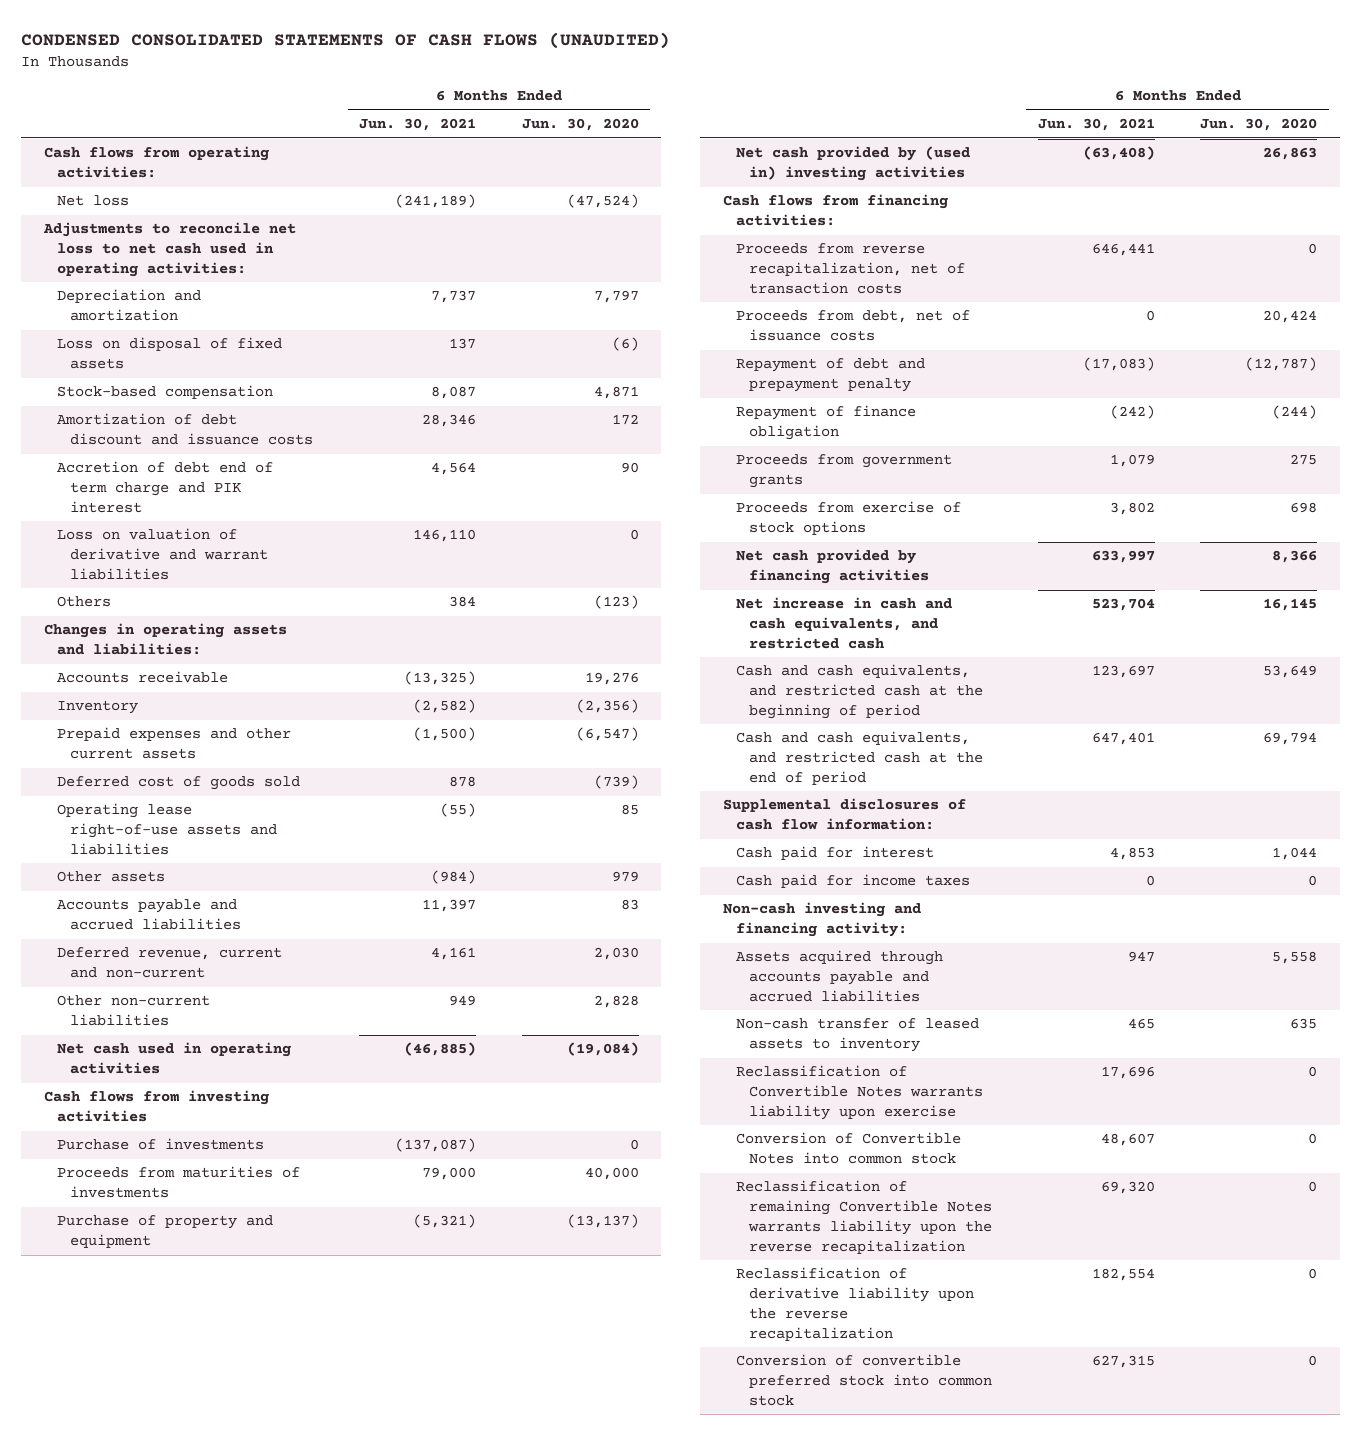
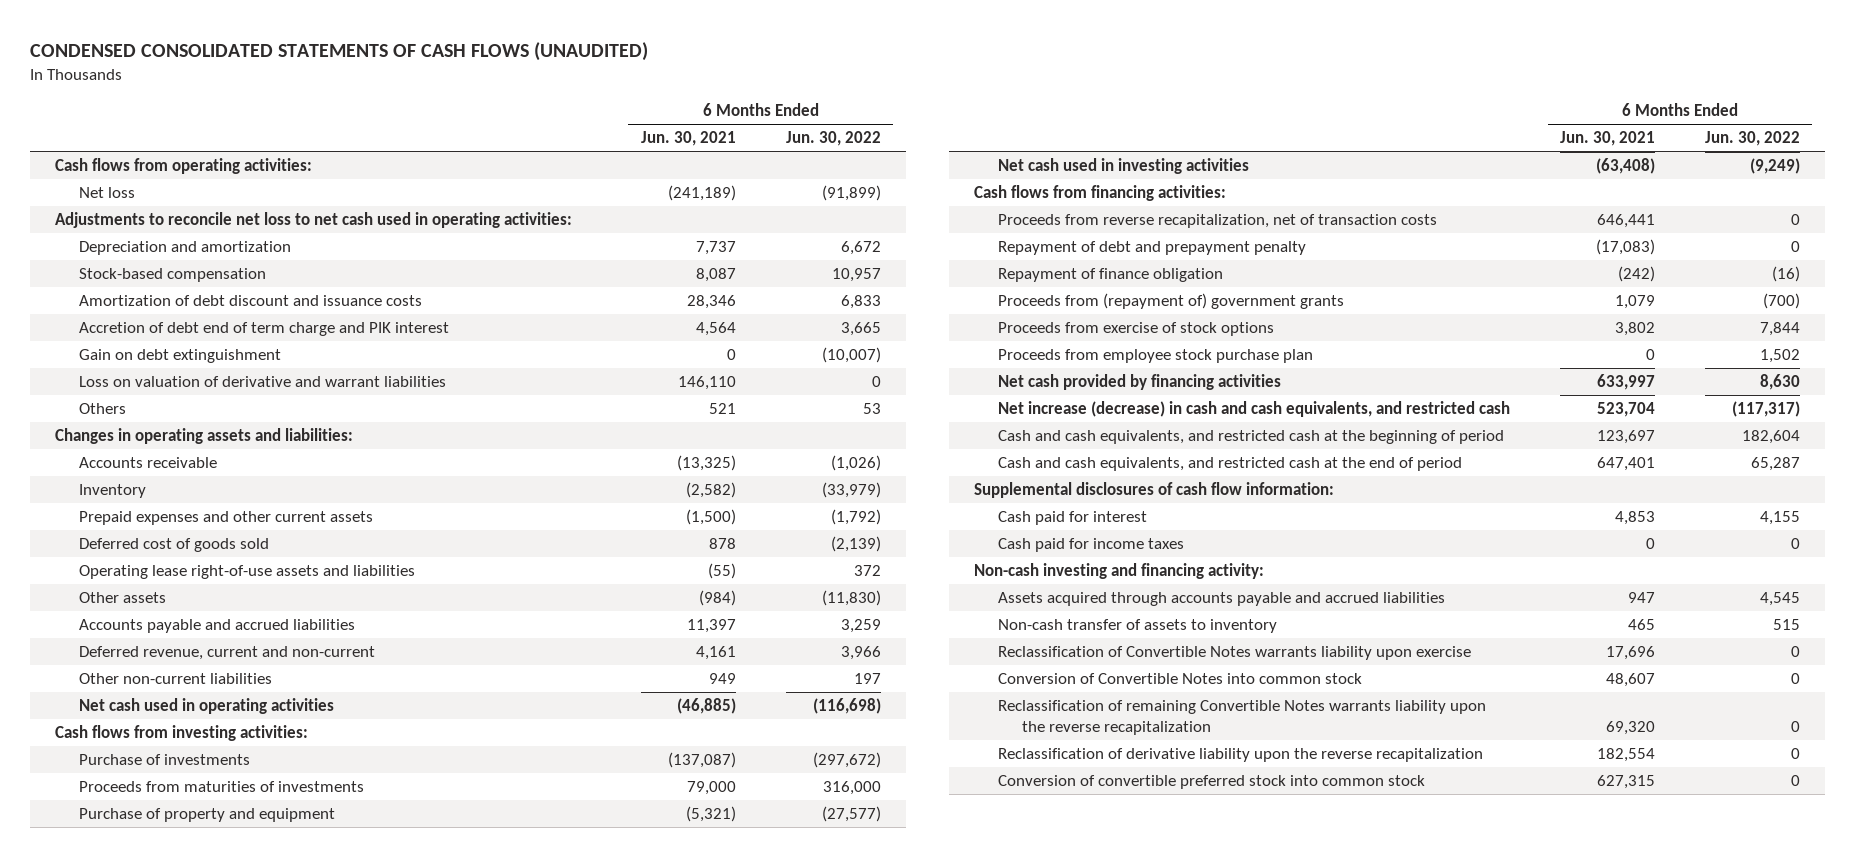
[521,118,639,132] Jun. 30, 2020 -> none
none -> [785,131,881,147] Jun. 30, 2022
[57,337,283,370] Loss on disposal of fixed assets -> none
none -> [78,349,281,364] Gain on debt extinguishment
[448,596,476,608] 384 -> [708,403,736,415] 521
[44,1090,270,1123] Cash flows from investing activities -> [54,725,308,742] Cash flows from investing activities:
[736,146,971,182] Net cash provided by (used in) investing activities -> [998,158,1250,175] Net cash used in investing activities
[736,310,971,342] Proceeds from debt, net of issuance costs -> none
[736,454,953,489] Proceeds from government grants -> [998,293,1345,310] Proceeds from (repayment of) government grants
none -> [998,349,1314,364] Proceeds from employee stock purchase plan
[736,597,953,649] Net increase in cash and cash equivalents, and restricted cash -> [998,401,1511,418] Net increase (decrease) in cash and cash equivalents, and restricted cash
[736,1018,980,1053] Non-cash transfer of leased assets to inventory -> [998,619,1278,634] Non-cash transfer of assets to inventory

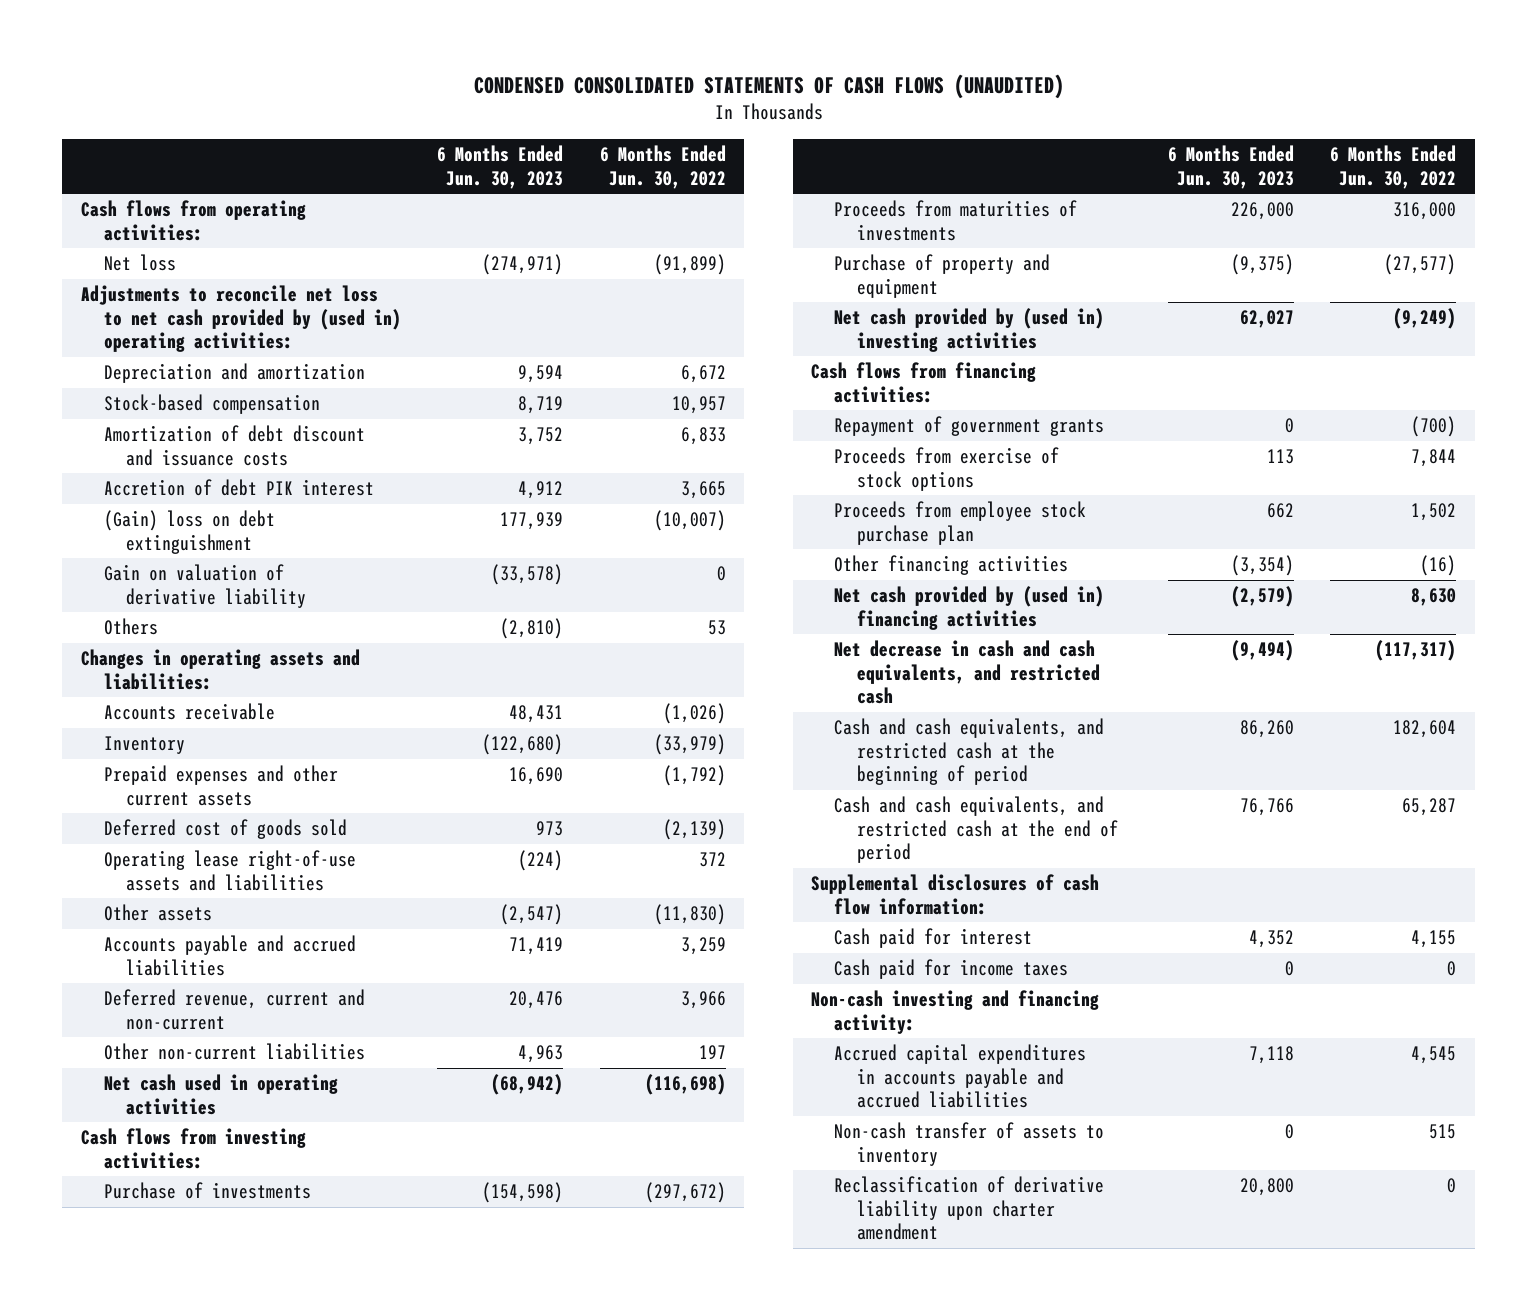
[640,131,736,147] Jun. 30, 2021 -> none
none -> [437,145,564,189] 6 Months Ended Jun. 30, 2023
[54,212,572,229] Adjustments to reconcile net loss to net cash used in operating activities: -> [80,285,401,353] Adjustments to reconcile net loss to net cash provided by (used in) operating activities:
[78,376,446,388] Loss on valuation of derivative and warrant liabilities -> none
[78,322,449,337] Accretion of debt end of term charge and PIK interest -> [103,479,374,497] Accretion of debt PIK interest
[78,349,281,364] Gain on debt extinguishment -> [103,510,275,554] (Gain) loss on debt extinguishment
none -> [103,564,307,608] Gain on valuation of derivative liability
[998,158,1250,175] Net cash used in investing activities -> [834,308,1105,352] Net cash provided by (used in) investing activities
[998,214,1438,229] Proceeds from reverse recapitalization, net of transaction costs -> none
[998,241,1307,256] Repayment of debt and prepayment penalty -> none
[998,268,1224,283] Repayment of finance obligation -> none
[998,293,1345,310] Proceeds from (repayment of) government grants -> [834,416,1105,437] Repayment of government grants
none -> [834,555,1069,576] Other financing activities
[998,374,1282,391] Net cash provided by financing activities -> [834,586,1105,630] Net cash provided by (used in) financing activities
[998,401,1511,418] Net increase (decrease) in cash and cash equivalents, and restricted cash -> [834,640,1101,705] Net decrease in cash and cash equivalents, and restricted cash
[998,592,1446,607] Assets acquired through accounts payable and accrued liabilities -> [834,1044,1087,1109] Accrued capital expenditures in accounts payable and accrued liabilities
[998,646,1472,661] Reclassification of Convertible Notes warrants liability upon exercise -> none
[998,673,1363,685] Conversion of Convertible Notes into common stock -> none
[998,700,1487,735] Reclassification of remaining Convertible Notes warrants liability upon the reverse recapitalization -> none
[998,775,1426,790] Conversion of convertible preferred stock into common stock -> none
[998,748,1484,763] Reclassification of derivative liability upon the reverse recapitalization -> [834,1176,1105,1241] Reclassification of derivative liability upon charter amendment

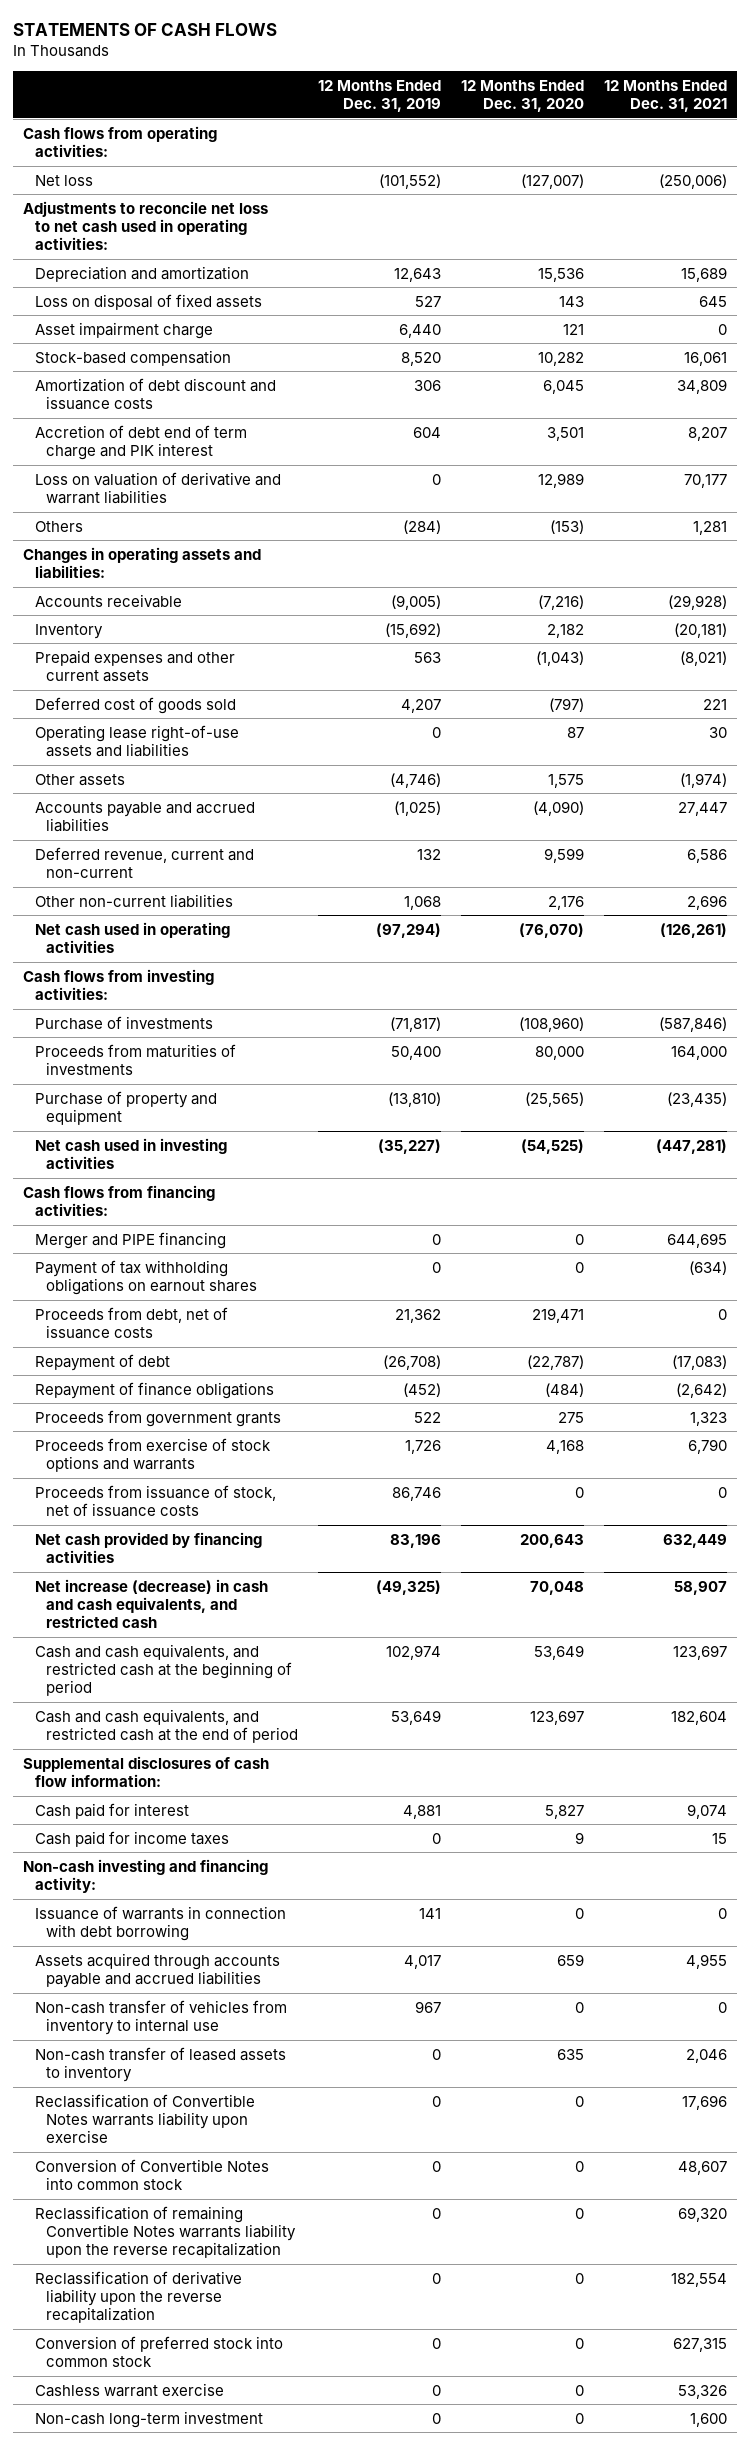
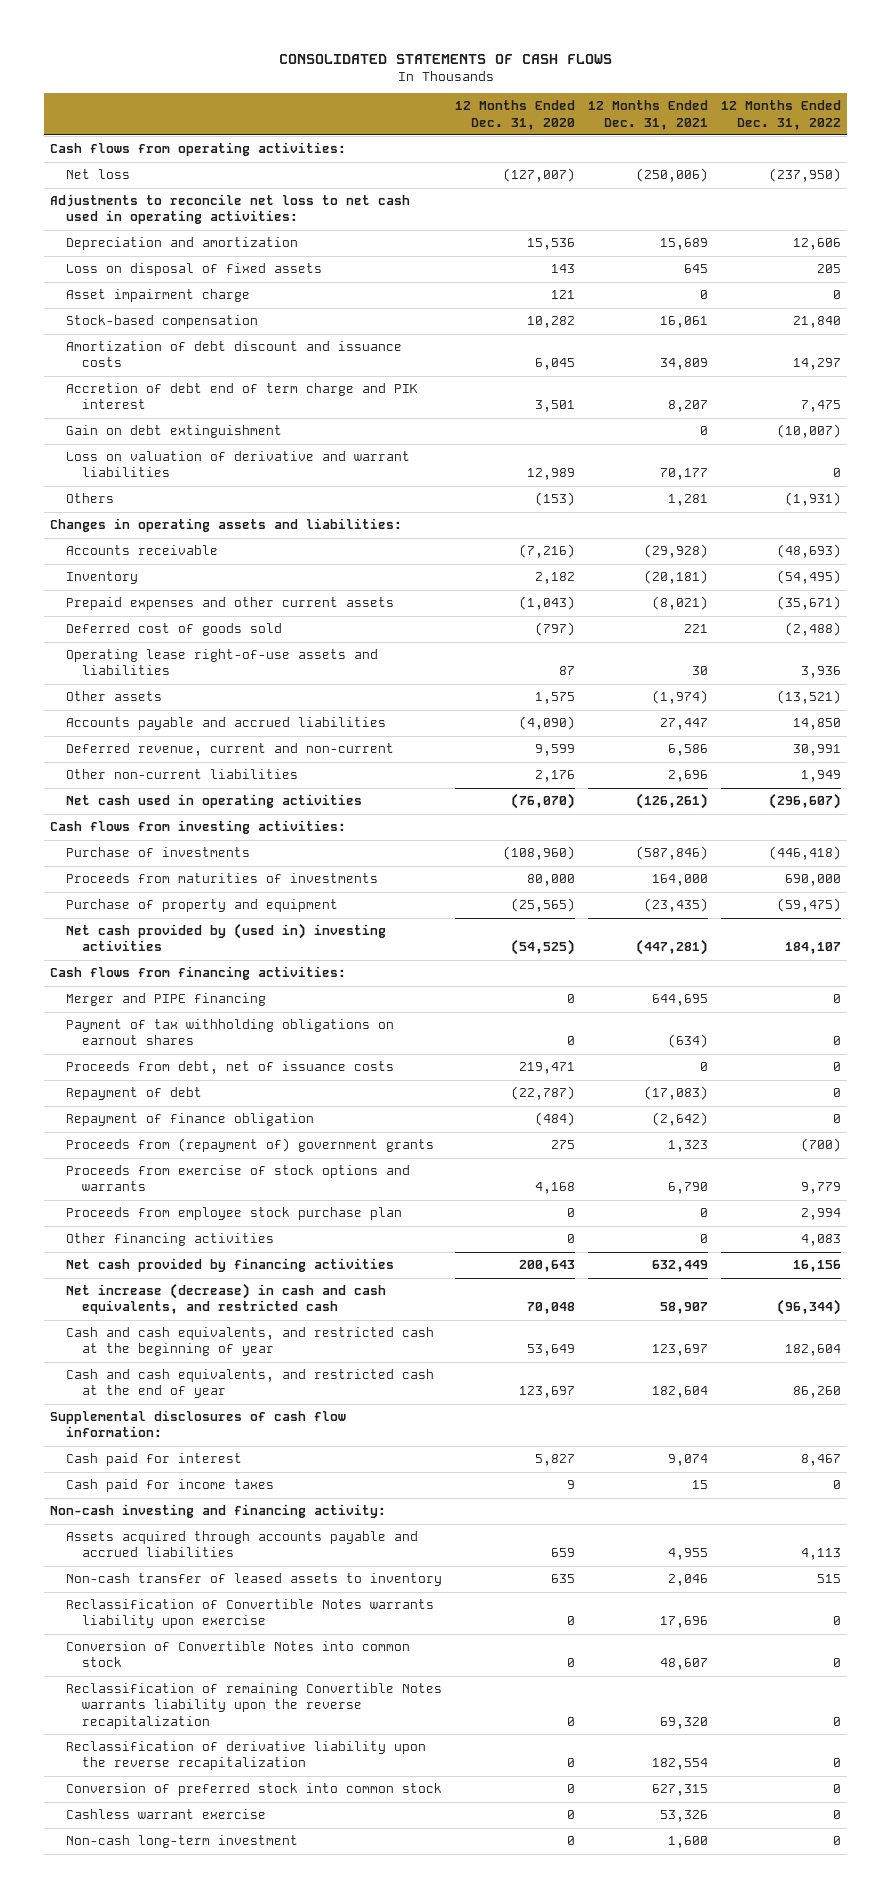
[13,23,278,37] STATEMENTS OF CASH FLOWS -> [278,53,612,64] CONSOLIDATED STATEMENTS OF CASH FLOWS
[318,79,442,113] 12 Months Ended Dec. 31, 2019 -> none
none -> [721,100,842,130] 12 Months Ended Dec. 31, 2022
none -> [66,425,283,439] Gain on debt extinguishment
[34,1137,227,1170] Net cash used in investing activities -> [66,923,387,952] Net cash provided by (used in) investing activities
[34,1381,274,1399] Repayment of finance obligations -> [66,1113,315,1127] Repayment of finance obligation
[34,1409,281,1427] Proceeds from government grants -> [66,1138,435,1153] Proceeds from (repayment of) government grants
[34,1484,276,1518] Proceeds from issuance of stock, net of issuance costs -> [66,1207,403,1221] Proceeds from employee stock purchase plan
none -> [66,1233,275,1247] Other financing activities
[34,1643,293,1697] Cash and cash equivalents, and restricted cash at the beginning of period -> [66,1327,435,1357] Cash and cash equivalents, and restricted cash at the beginning of year
[34,1708,299,1744] Cash and cash equivalents, and restricted cash at the end of period -> [66,1369,435,1399] Cash and cash equivalents, and restricted cash at the end of year
[34,1905,286,1942] Issuance of warrants in connection with debt borrowing -> none
[34,1999,287,2036] Non-cash transfer of vehicles from inventory to internal use -> none

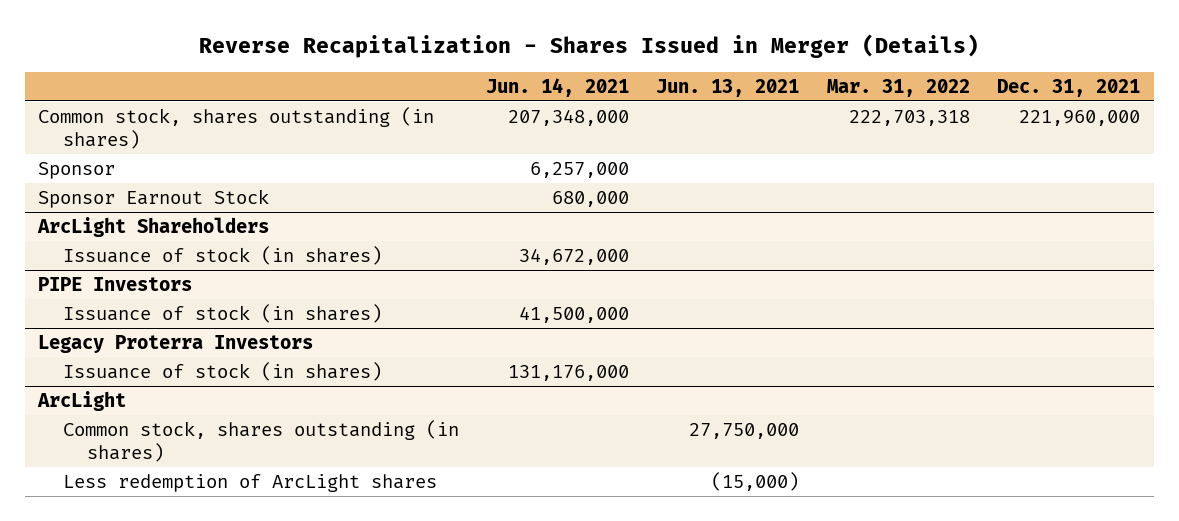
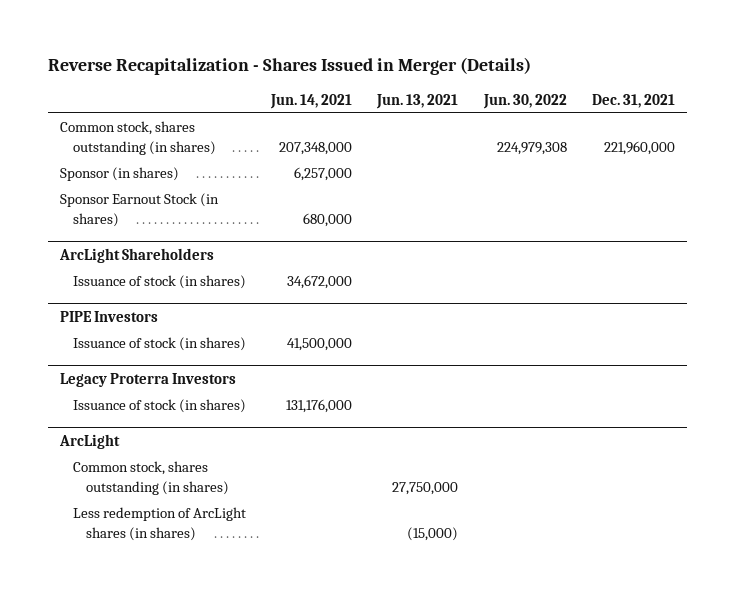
[826,78,970,97] Mar. 31, 2022 -> none
none -> [482,93,567,109] Jun. 30, 2022
[38,162,116,180] Sponsor -> [60,167,180,182] Sponsor (in shares)
[38,189,270,209] Sponsor Earnout Stock -> [60,193,220,227] Sponsor Earnout Stock (in shares)
[62,474,437,493] Less redemption of ArcLight shares -> [73,507,247,541] Less redemption of ArcLight shares (in shares)

